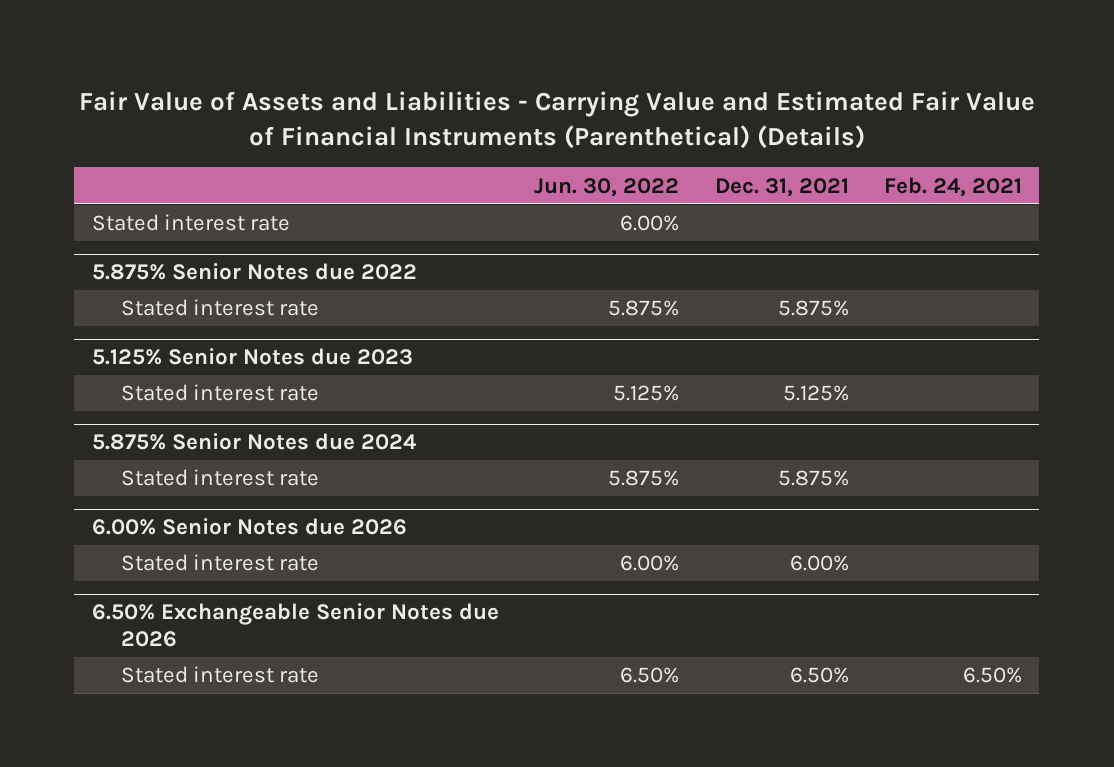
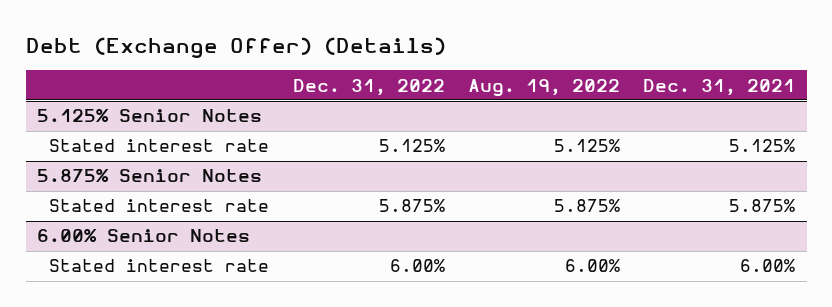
[78,90,1035,149] Fair Value of Assets and Liabilities - Carrying Value and Estimated Fair Value of Financial Instruments (Parenthetical) (Details) -> [25,36,446,58] Debt (Exchange Offer) (Details)
[534,177,680,197] Jun. 30, 2022 -> none
[883,176,1022,197] Feb. 24, 2021 -> none
none -> [292,78,445,96] Dec. 31, 2022
none -> [467,78,620,97] Aug. 19, 2022
[91,214,290,232] Stated interest rate -> none
[91,263,417,281] 5.875% Senior Notes due 2022 -> none
[120,299,319,317] Stated interest rate -> none
[91,348,413,366] 5.125% Senior Notes due 2023 -> [37,109,263,123] 5.125% Senior Notes
[91,433,417,451] 5.875% Senior Notes due 2024 -> [37,169,263,183] 5.875% Senior Notes
[91,518,407,536] 6.00% Senior Notes due 2026 -> [37,229,251,243] 6.00% Senior Notes
[91,603,499,647] 6.50% Exchangeable Senior Notes due 2026 -> none
[120,666,319,684] Stated interest rate -> none

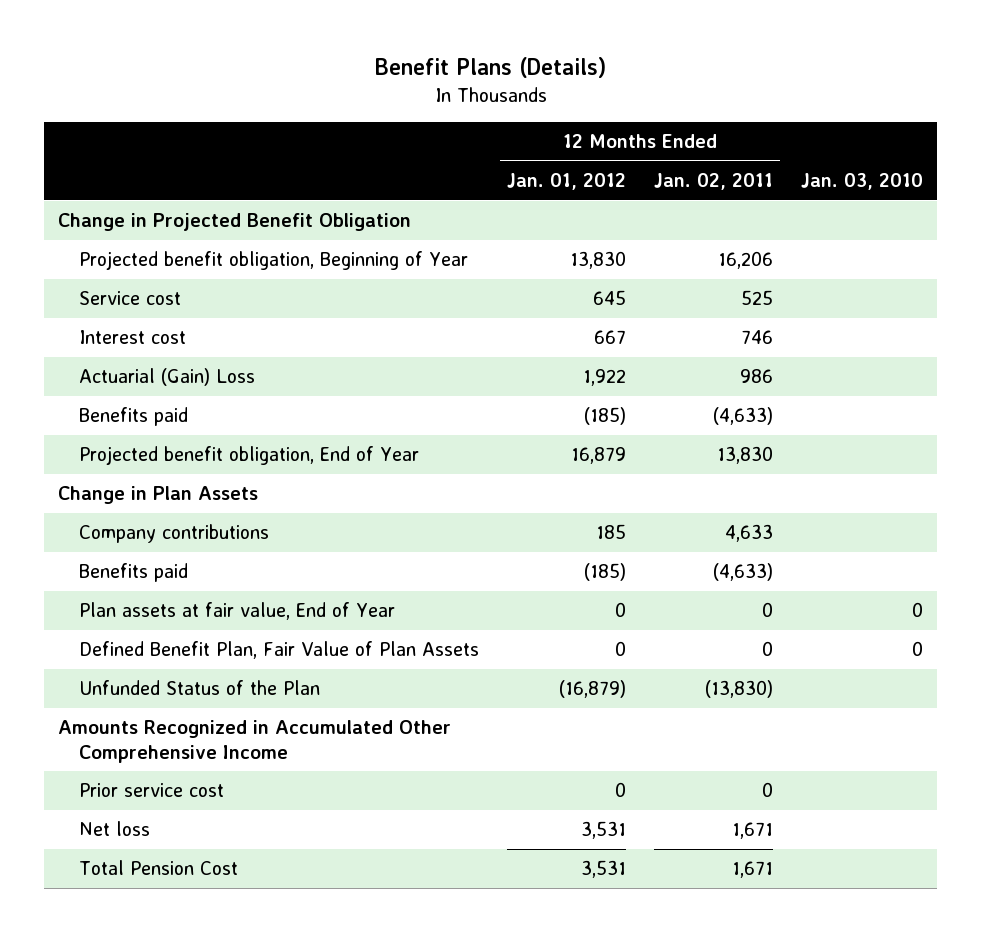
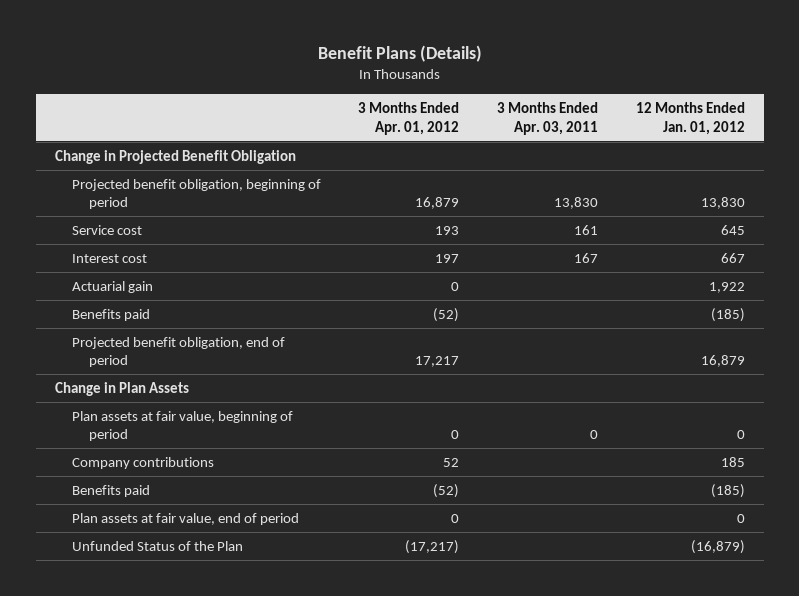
[654,172,774,190] Jan. 02, 2011 -> none
[801,172,924,190] Jan. 03, 2010 -> none
none -> [358,102,460,135] 3 Months Ended Apr. 01, 2012
none -> [497,102,599,135] 3 Months Ended Apr. 03, 2011
[79,251,469,271] Projected benefit obligation, Beginning of Year -> [71,179,321,210] Projected benefit obligation, beginning of period
[79,368,256,387] Actuarial (Gain) Loss -> [71,281,153,294] Actuarial gain
[79,446,420,466] Projected benefit obligation, End of Year -> [71,337,285,368] Projected benefit obligation, end of period
none -> [71,411,293,442] Plan assets at fair value, beginning of period
[79,641,480,660] Defined Benefit Plan, Fair Value of Plan Assets -> none
[79,602,396,621] Plan assets at fair value, End of Year -> [71,513,299,526] Plan assets at fair value, end of period
[58,720,452,763] Amounts Recognized in Accumulated Other Comprehensive Income -> none
[79,783,225,798] Prior service cost -> none
[79,821,151,837] Net loss -> none
[79,860,239,876] Total Pension Cost -> none

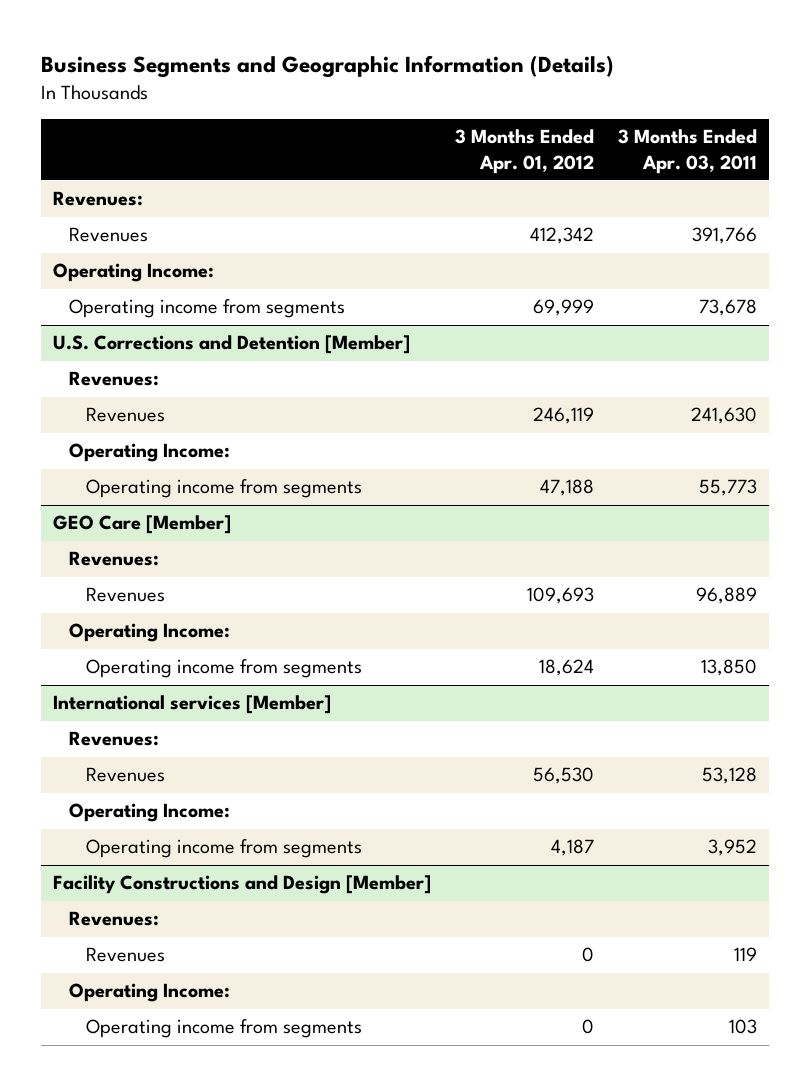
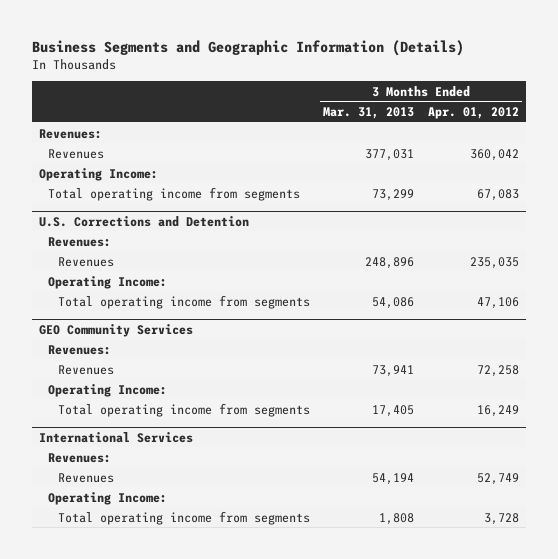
[618,129,758,174] 3 Months Ended Apr. 03, 2011 -> none
none -> [323,107,415,120] Mar. 31, 2013
[52,263,214,283] Operating Income: -> none
[69,299,346,319] Operating income from segments -> none
[52,335,410,355] U.S. Corrections and Detention [Member] -> none
[69,371,160,387] Revenues: -> none
[85,407,165,423] Revenues -> none
[530,227,595,245] 412,342 -> [470,148,520,161] 360,042
[52,515,231,535] GEO Care [Member] -> none
[85,479,362,499] Operating income from segments -> [48,186,301,201] Total operating income from segments
[540,479,595,497] 47,188 -> [477,188,520,201] 67,083
none -> [39,215,250,227] U.S. Corrections and Detention
[527,587,595,605] 109,693 -> [470,256,520,269] 235,035
[52,695,331,715] International services [Member] -> none
[85,659,362,679] Operating income from segments -> [57,294,310,309] Total operating income from segments
[539,659,595,677] 18,624 -> [477,296,520,309] 47,106
none -> [39,323,194,337] GEO Community Services
[533,767,595,785] 56,530 -> [477,364,520,377] 72,258
[52,875,431,895] Facility Constructions and Design [Member] -> none
[85,839,362,859] Operating income from segments -> [57,402,310,417] Total operating income from segments
[551,839,595,857] 4,187 -> [477,404,520,417] 16,249
none -> [39,431,194,443] International Services
[582,947,595,963] 0 -> [477,472,520,485] 52,749
[85,1019,362,1039] Operating income from segments -> [57,510,310,525] Total operating income from segments
[582,1019,595,1035] 0 -> [484,512,520,525] 3,728

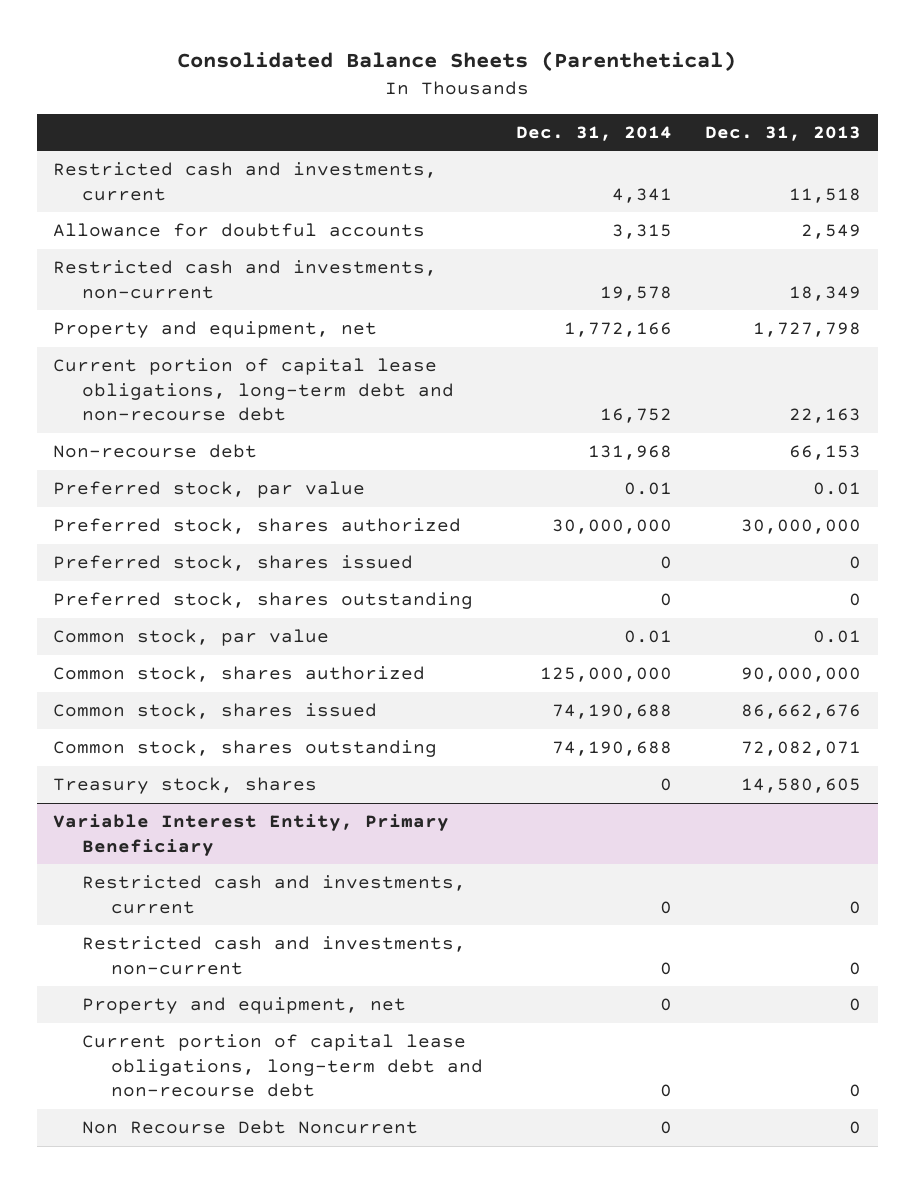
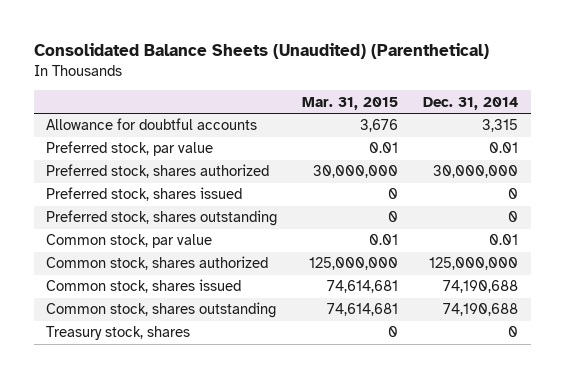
[177,51,737,72] Consolidated Balance Sheets (Parenthetical) -> [33,43,489,60] Consolidated Balance Sheets (Unaudited) (Parenthetical)
[705,125,862,141] Dec. 31, 2013 -> none
none -> [302,96,399,110] Mar. 31, 2015
[53,162,438,201] Restricted cash and investments, current -> none
[53,260,438,299] Restricted cash and investments, non-current -> none
[53,321,378,339] Property and equipment, net -> none
[53,358,455,422] Current portion of capital lease obligations, long-term debt and non-recourse debt -> none
[53,444,258,459] Non-recourse debt -> none
[53,814,450,856] Variable Interest Entity, Primary Beneficiary -> none
[82,875,467,914] Restricted cash and investments, current -> none
[82,936,467,975] Restricted cash and investments, non-current -> none
[82,997,407,1015] Property and equipment, net -> none
[82,1034,484,1098] Current portion of capital lease obligations, long-term debt and non-recourse debt -> none
[82,1120,419,1135] Non Recourse Debt Noncurrent -> none

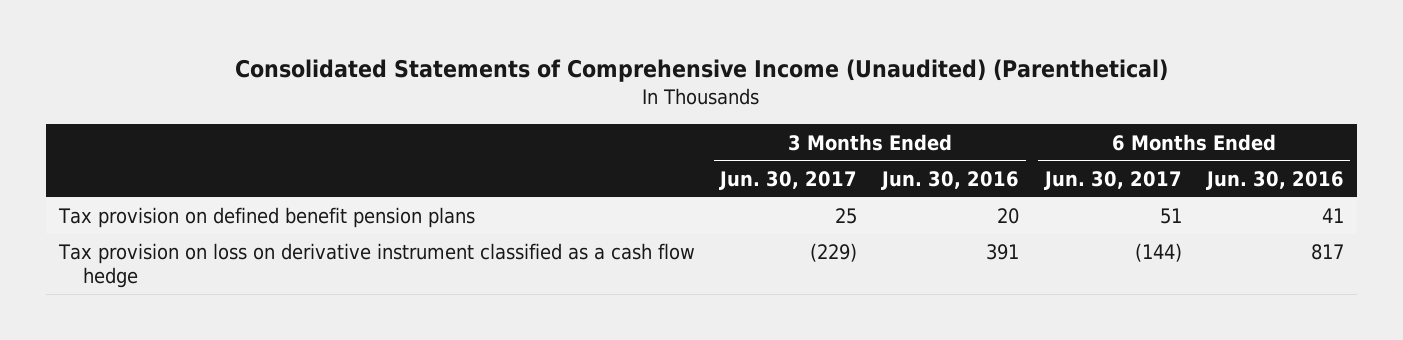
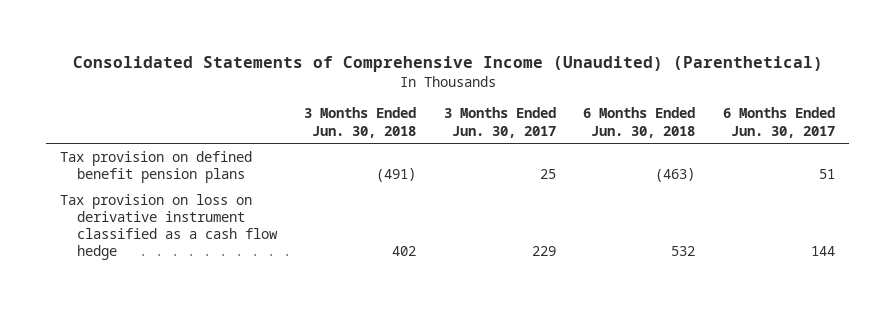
[881,171,1020,191] Jun. 30, 2016 -> none
[1206,171,1345,191] Jun. 30, 2016 -> none
none -> [304,107,417,138] 3 Months Ended Jun. 30, 2018
none -> [583,107,696,138] 6 Months Ended Jun. 30, 2018
[809,243,857,263] (229) -> [531,246,556,257] 229
[1134,243,1182,263] (144) -> [810,246,835,257] 144

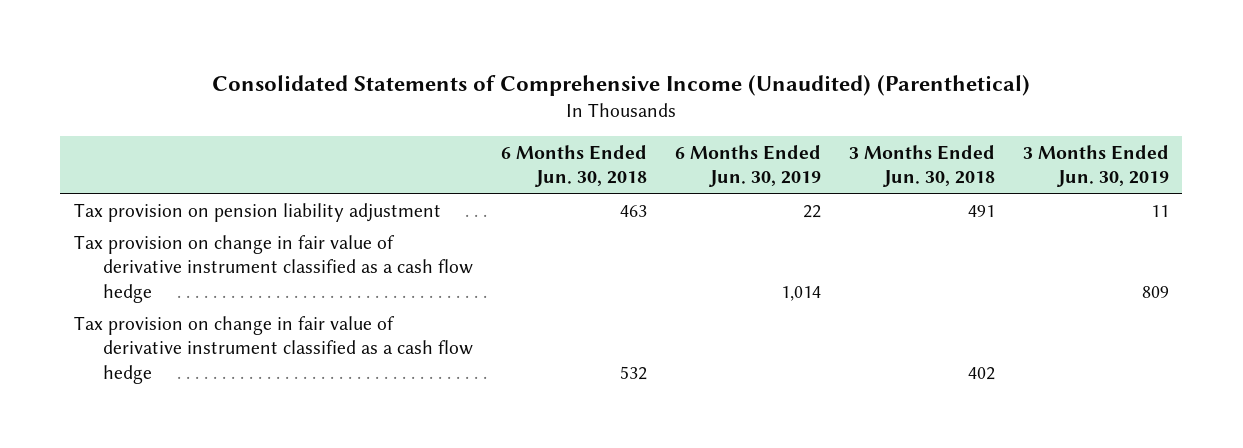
[443,107,556,138] 3 Months Ended Jun. 30, 2017 -> none
[722,107,835,138] 6 Months Ended Jun. 30, 2017 -> none
none -> [674,144,821,188] 6 Months Ended Jun. 30, 2019
none -> [1022,144,1169,188] 3 Months Ended Jun. 30, 2019
[60,150,253,183] Tax provision on defined benefit pension plans -> [74,202,442,222] Tax provision on pension liability adjustment
[376,167,417,182] (491) -> [967,204,995,217] 491
[655,167,696,182] (463) -> [620,204,648,217] 463
none -> [74,234,474,303] Tax provision on change in fair value of derivative instrument classified as a cash flow hedge
[60,193,278,261] Tax provision on loss on derivative instrument classified as a cash flow hedge -> [74,315,474,384] Tax provision on change in fair value of derivative instrument classified as a cash flow hedge

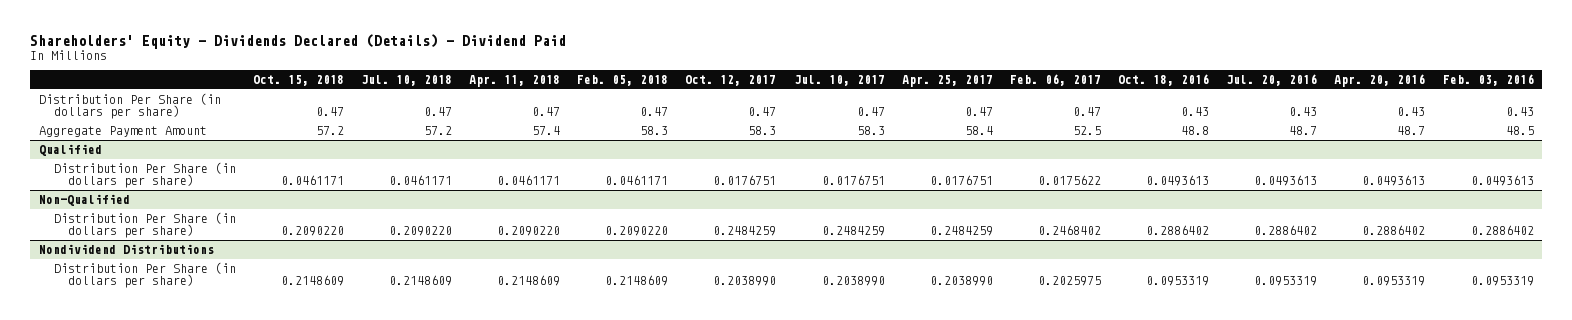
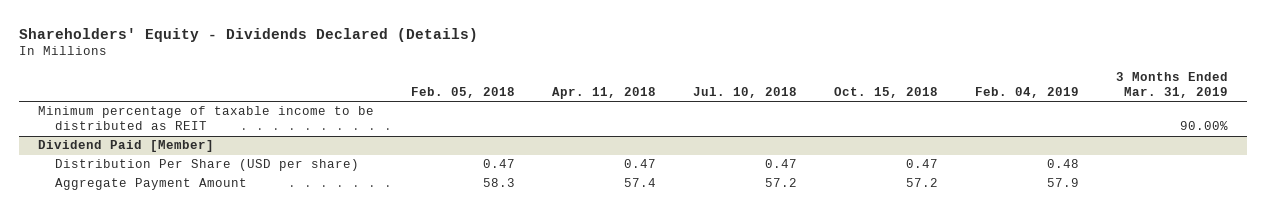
[30,33,567,49] Shareholders' Equity - Dividends Declared (Details) - Dividend Paid -> [19,27,479,42] Shareholders' Equity - Dividends Declared (Details)
[685,75,777,87] Oct. 12, 2017 -> none
[793,75,885,87] Jul. 10, 2017 -> none
[901,75,993,88] Apr. 25, 2017 -> none
[1009,74,1101,87] Feb. 06, 2017 -> none
[1118,74,1210,87] Oct. 18, 2016 -> none
[1226,74,1318,87] Jul. 20, 2016 -> none
[1334,74,1426,88] Apr. 20, 2016 -> none
[1442,74,1534,87] Feb. 03, 2016 -> none
none -> [975,87,1080,99] Feb. 04, 2019
none -> [1116,72,1229,99] 3 Months Ended Mar. 31, 2019
none -> [37,106,374,131] Minimum percentage of taxable income to be distributed as REIT
none -> [37,140,214,153] Dividend Paid [Member]
[38,93,221,120] Distribution Per Share (in dollars per share) -> [55,159,360,172] Distribution Per Share (USD per share)
[38,144,102,157] Qualified -> none
[53,162,236,189] Distribution Per Share (in dollars per share) -> none
[38,194,130,207] Non-Qualified -> none
[53,212,236,239] Distribution Per Share (in dollars per share) -> none
[38,244,214,255] Nondividend Distributions -> none
[53,262,236,289] Distribution Per Share (in dollars per share) -> none

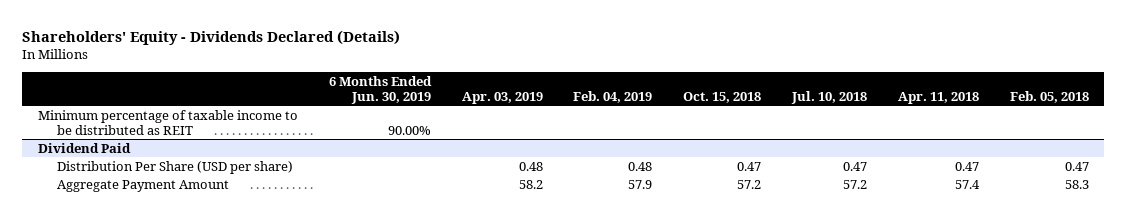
[1116,72,1229,99] 3 Months Ended Mar. 31, 2019 -> none
none -> [328,75,432,104] 6 Months Ended Jun. 30, 2019
none -> [461,91,543,104] Apr. 03, 2019
[37,140,214,153] Dividend Paid [Member] -> [37,142,131,153] Dividend Paid

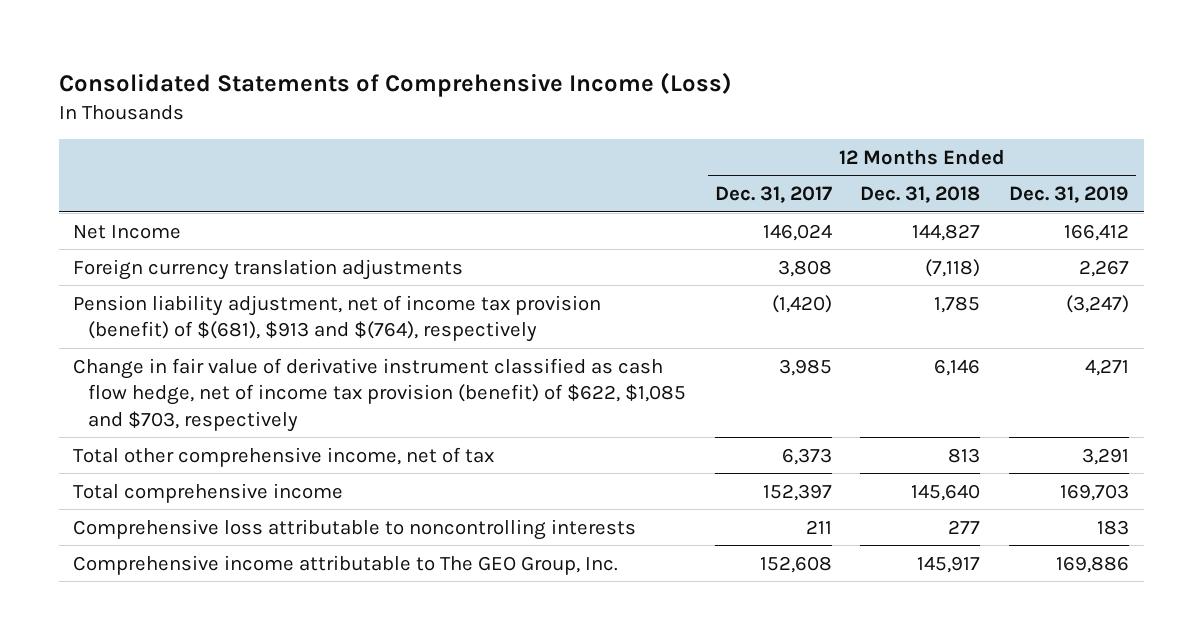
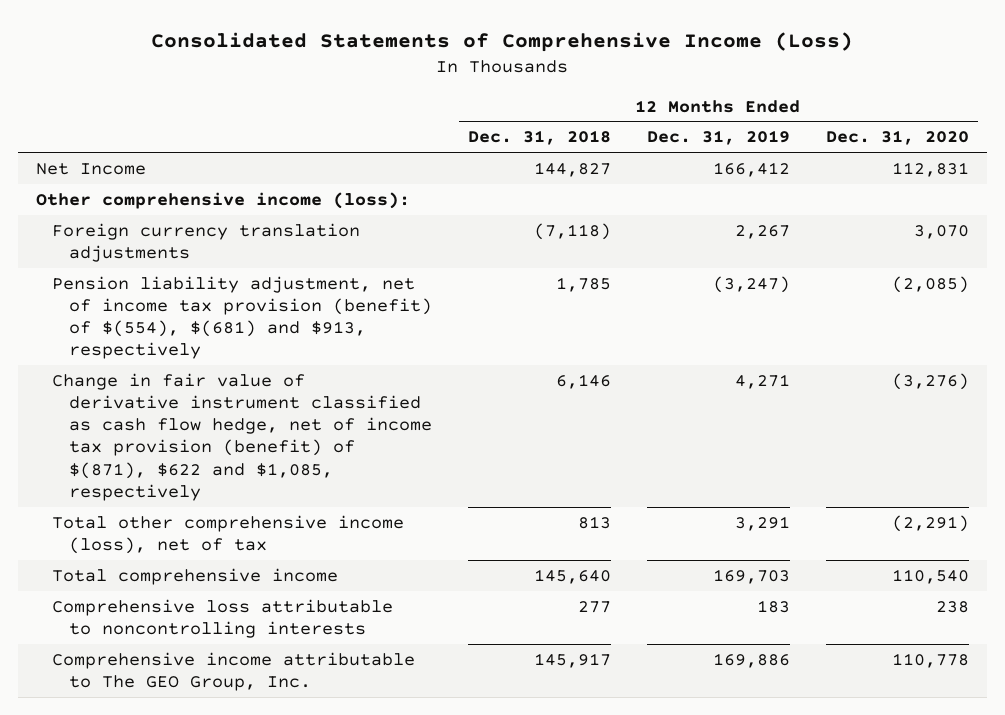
[714,186,832,204] Dec. 31, 2017 -> none
none -> [825,130,969,146] Dec. 31, 2020
none -> [35,191,410,209] Other comprehensive income (loss):
[73,294,602,343] Pension liability adjustment, net of income tax provision (benefit) of $(681), $913 and $(764), respectively -> [52,275,432,360] Pension liability adjustment, net of income tax provision (benefit) of $(554), $(681) and $913, respectively
[73,357,687,432] Change in fair value of derivative instrument classified as cash flow hedge, net of income tax provision (benefit) of $622, $1,085 and $703, respectively -> [52,372,432,501] Change in fair value of derivative instrument classified as cash flow hedge, net of income tax provision (benefit) of $(871), $622 and $1,085, respectively
[73,446,495,467] Total other comprehensive income, net of tax -> [52,514,405,555] Total other comprehensive income (loss), net of tax

